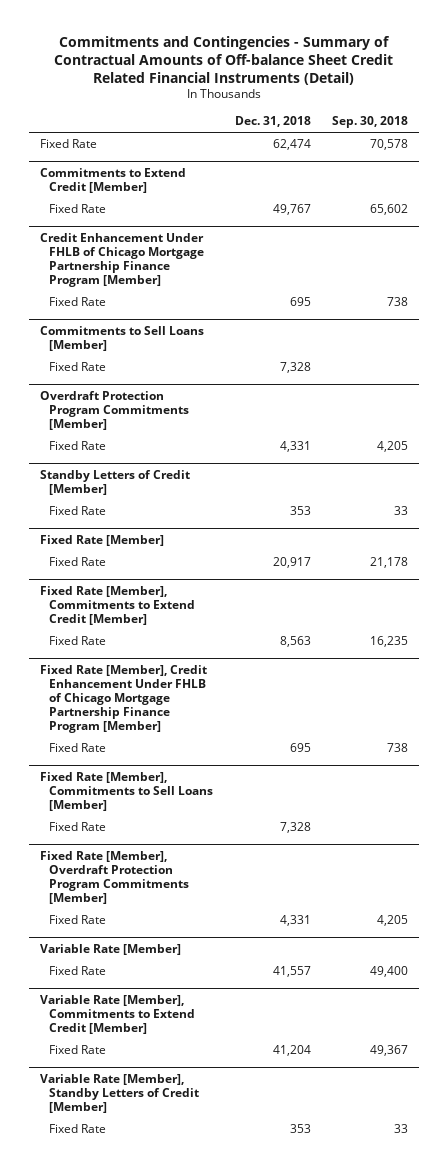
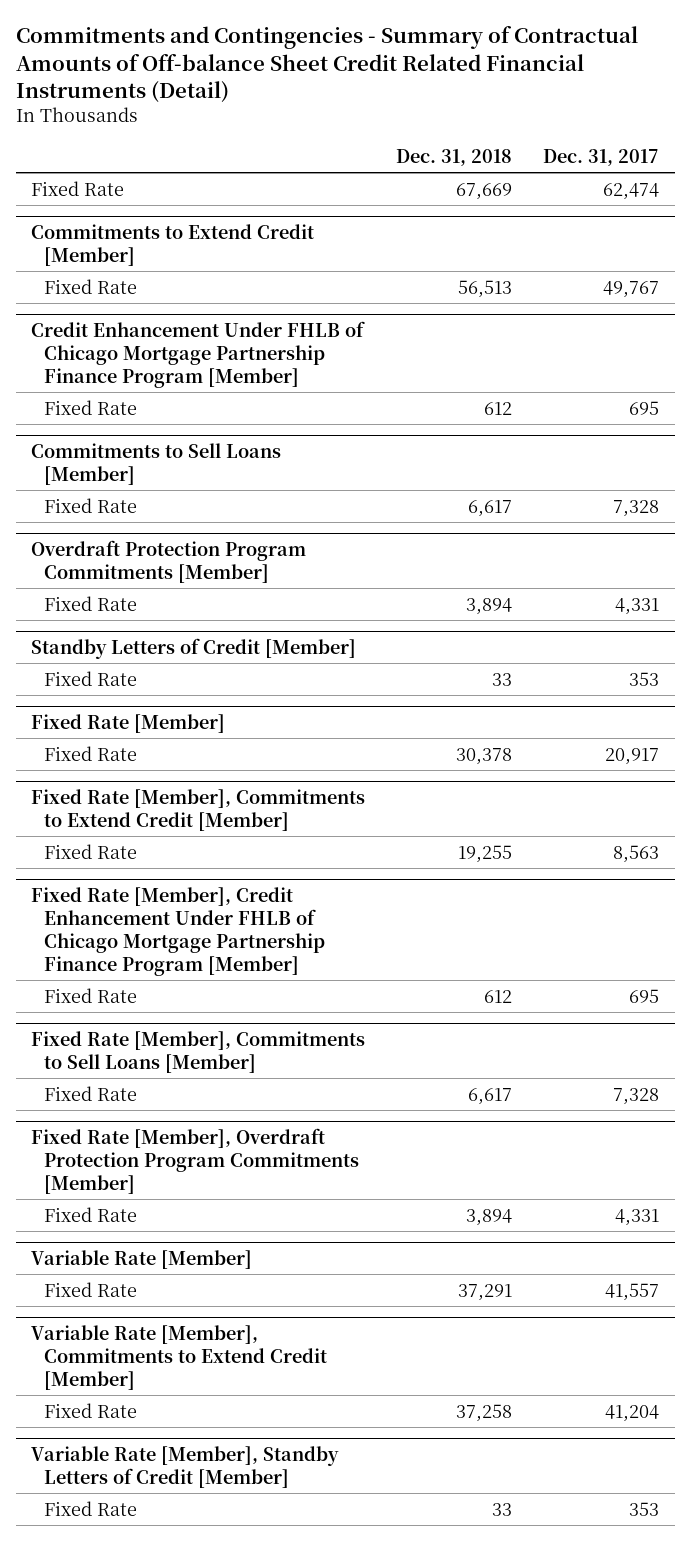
[332,116,409,129] Sep. 30, 2018 -> none
none -> [543,148,660,166] Dec. 31, 2017
[272,139,311,151] 62,474 -> [456,182,513,200] 67,669
[272,204,311,216] 49,767 -> [458,279,513,298] 56,513
[289,297,311,307] 695 -> [484,401,513,415] 612
[279,362,311,374] 7,328 -> [468,499,513,517] 6,617
[279,441,311,453] 4,331 -> [466,597,513,615] 3,894
[289,506,311,516] 353 -> [492,672,513,686] 33
[272,557,311,569] 20,917 -> [456,747,513,765] 30,378
[279,636,311,648] 8,563 -> [458,844,513,863] 19,255
[289,743,311,753] 695 -> [484,989,513,1003] 612
[279,822,311,834] 7,328 -> [468,1087,513,1105] 6,617
[279,915,311,927] 4,331 -> [466,1208,513,1226] 3,894
[272,966,311,978] 41,557 -> [458,1283,513,1301] 37,291
[272,1045,311,1057] 41,204 -> [456,1403,513,1422] 37,258
[289,1124,311,1134] 353 -> [492,1502,513,1516] 33

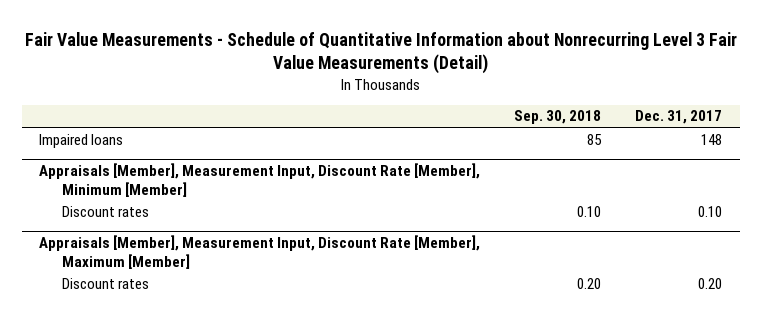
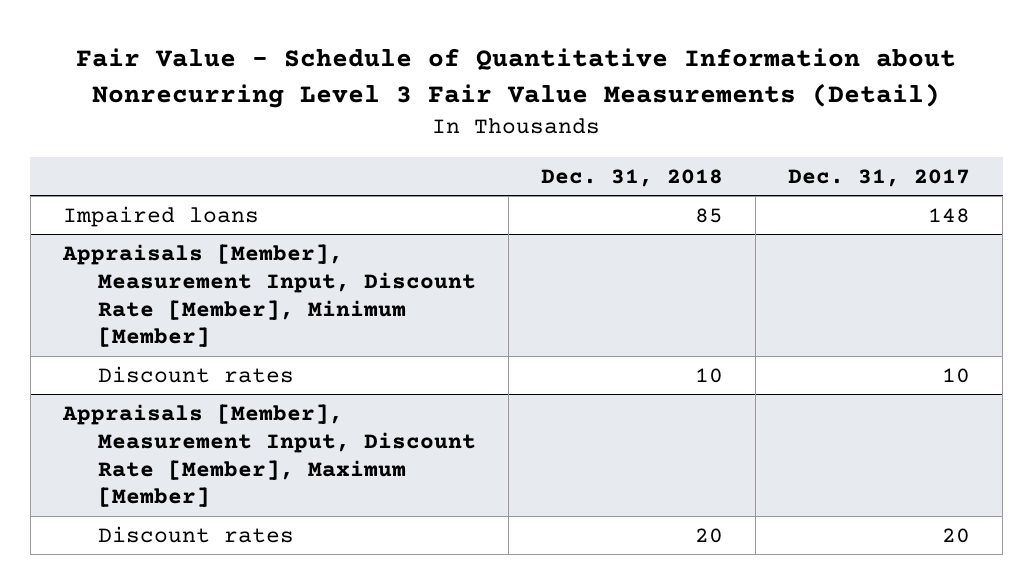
[24,31,737,75] Fair Value Measurements - Schedule of Quantitative Information about Nonrecurring Level 3 Fair Value Measurements (Detail) -> [76,48,957,109] Fair Value - Schedule of Quantitative Information about Nonrecurring Level 3 Fair Value Measurements (Detail)
[514,110,602,125] Sep. 30, 2018 -> none
none -> [541,168,724,187] Dec. 31, 2018
[698,205,723,217] 0.10 -> [942,367,971,383] 10
[698,277,723,289] 0.20 -> [942,527,971,543] 20

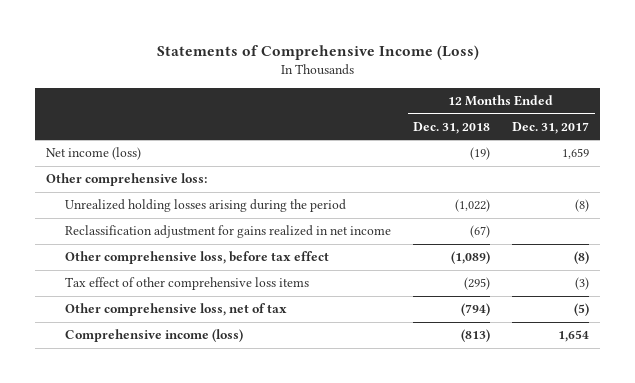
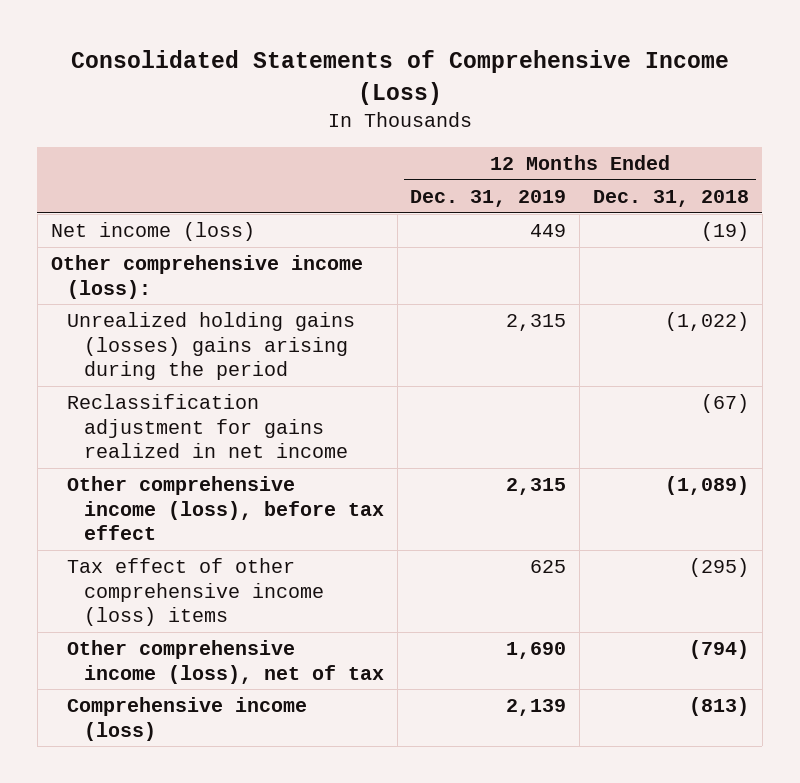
[156,45,479,61] Statements of Comprehensive Income (Loss) -> [70,50,729,105] Consolidated Statements of Comprehensive Income (Loss)
[512,121,590,134] Dec. 31, 2017 -> none
none -> [410,189,567,207] Dec. 31, 2019
[46,173,208,187] Other comprehensive loss: -> [50,255,363,299] Other comprehensive income (loss):
[65,199,347,213] Unrealized holding losses arising during the period -> [67,312,356,381] Unrealized holding gains (losses) gains arising during the period
[65,251,330,265] Other comprehensive loss, before tax effect -> [67,476,384,541] Other comprehensive income (loss), before tax effect
[65,277,310,291] Tax effect of other comprehensive loss items -> [67,558,324,627] Tax effect of other comprehensive income (loss) items
[65,303,288,317] Other comprehensive loss, net of tax -> [67,640,384,684] Other comprehensive income (loss), net of tax

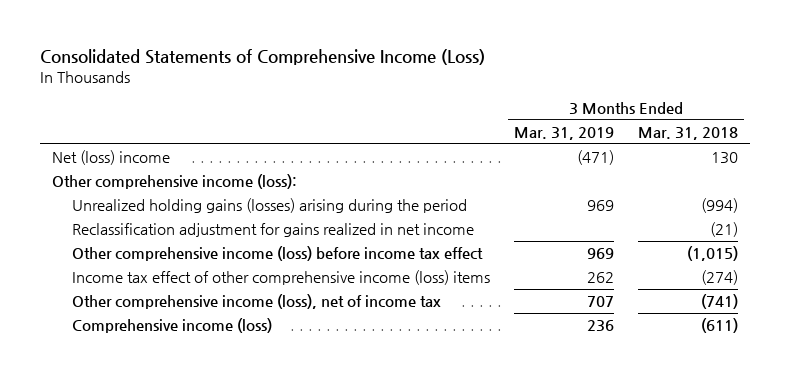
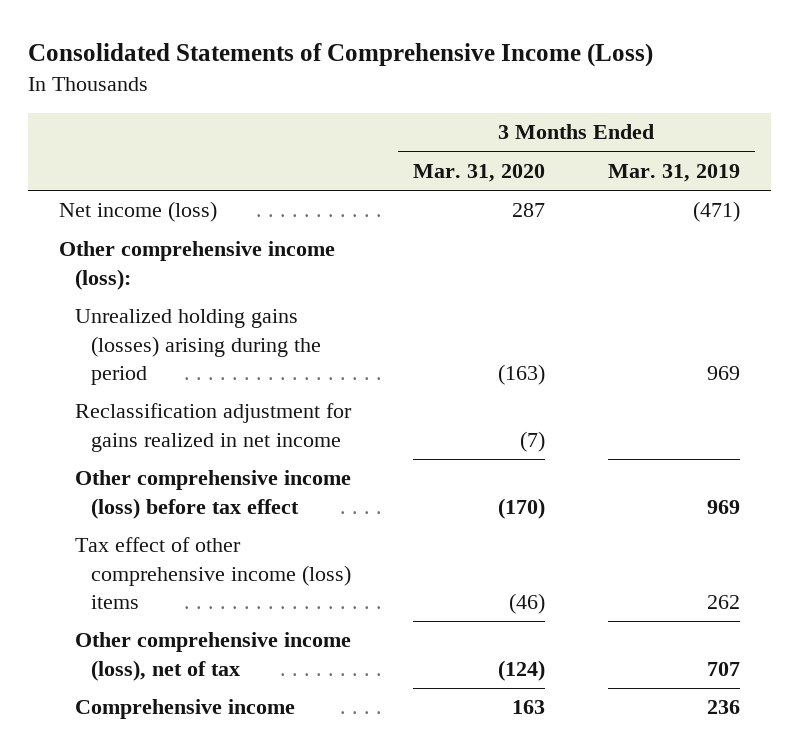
[637,127,738,141] Mar. 31, 2018 -> none
none -> [413,164,546,183] Mar. 31, 2020
[51,150,170,166] Net (loss) income -> [58,201,217,223] Net income (loss)
[72,246,484,262] Other comprehensive income (loss) before income tax effect -> [74,470,351,519] Other comprehensive income (loss) before tax effect
[72,270,491,286] Income tax effect of other comprehensive income (loss) items -> [74,537,351,609] Tax effect of other comprehensive income (loss) items
[72,294,442,310] Other comprehensive income (loss), net of income tax -> [74,632,351,681] Other comprehensive income (loss), net of tax
[72,318,273,334] Comprehensive income (loss) -> [74,699,295,720] Comprehensive income

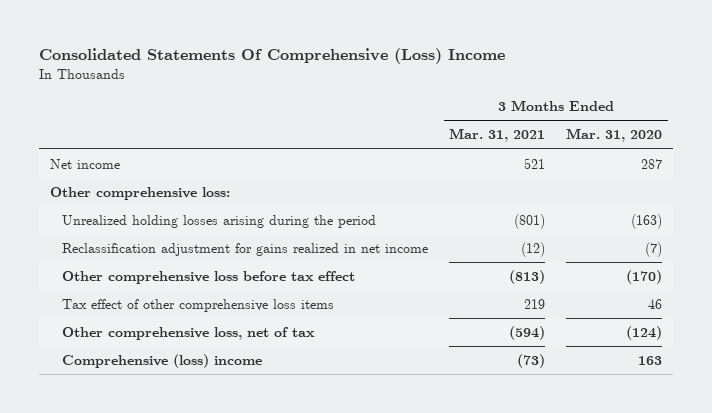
[27,43,653,68] Consolidated Statements of Comprehensive Income (Loss) -> [39,48,506,65] Consolidated Statements Of Comprehensive (Loss) Income
[607,164,740,183] Mar. 31, 2019 -> none
none -> [449,128,546,143] Mar. 31, 2021
[58,201,217,223] Net income (loss) -> [49,158,120,169] Net income
[58,241,335,290] Other comprehensive income (loss): -> [49,186,230,200] Other comprehensive loss:
[74,309,321,385] Unrealized holding gains (losses) arising during the period -> [61,214,376,228] Unrealized holding losses arising during the period
[74,470,351,519] Other comprehensive income (loss) before tax effect -> [61,270,355,284] Other comprehensive loss before tax effect
[74,537,351,609] Tax effect of other comprehensive income (loss) items -> [61,298,334,312] Tax effect of other comprehensive loss items
[509,592,546,614] (46) -> [648,298,663,309] 46
[74,632,351,681] Other comprehensive income (loss), net of tax -> [61,326,315,340] Other comprehensive loss, net of tax
[74,699,295,720] Comprehensive income -> [61,353,262,368] Comprehensive (loss) income

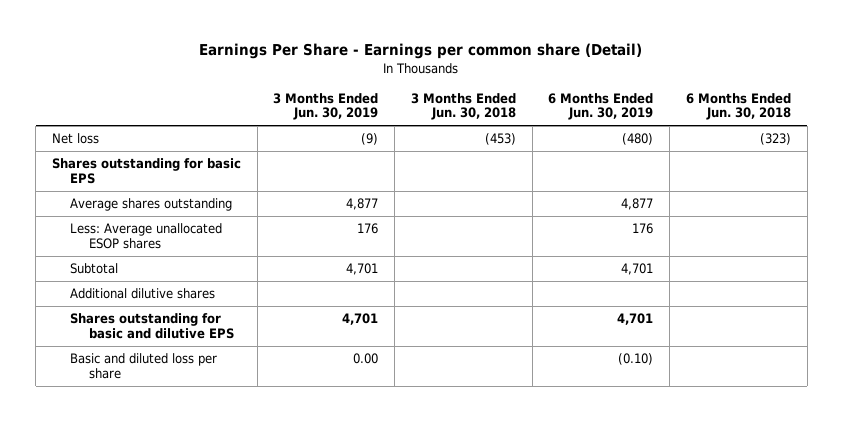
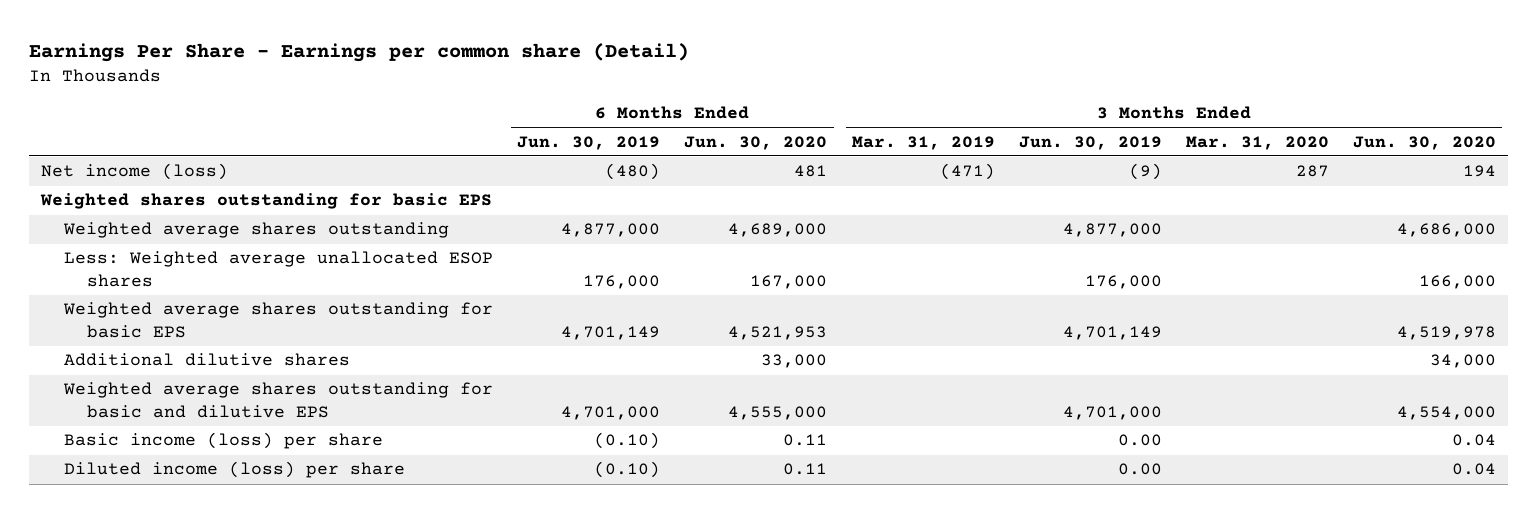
[410,92,516,121] 3 Months Ended Jun. 30, 2018 -> none
[686,92,792,121] 6 Months Ended Jun. 30, 2018 -> none
none -> [684,135,828,150] Jun. 30, 2020
none -> [851,135,995,150] Mar. 31, 2019
none -> [1185,135,1329,150] Mar. 31, 2020
none -> [1353,135,1497,150] Jun. 30, 2020
[70,263,119,275] Subtotal -> none
[51,133,99,145] Net loss -> [40,163,228,181] Net income (loss)
[51,158,241,184] Shares outstanding for basic EPS -> [39,193,492,210] Weighted shares outstanding for basic EPS
[70,198,233,212] Average shares outstanding -> [63,222,450,239] Weighted average shares outstanding
[346,198,379,211] 4,877 -> [1062,223,1162,238] 4,877,000
[621,198,654,211] 4,877 -> [561,223,661,238] 4,877,000
[70,223,223,249] Less: Average unallocated ESOP shares -> [64,251,494,287] Less: Weighted average unallocated ESOP shares
[357,223,379,235] 176 -> [1084,274,1162,289] 176,000
[632,223,654,235] 176 -> [583,274,661,289] 176,000
none -> [63,302,494,338] Weighted average shares outstanding for basic EPS
[70,313,234,339] Shares outstanding for basic and dilutive EPS -> [63,382,494,418] Weighted average shares outstanding for basic and dilutive EPS
[342,313,379,326] 4,701 -> [1062,405,1162,420] 4,701,000
[617,313,654,326] 4,701 -> [561,405,661,420] 4,701,000
[70,353,218,379] Basic and diluted loss per share -> [64,432,384,450] Basic income (loss) per share
none -> [64,461,406,479] Diluted income (loss) per share

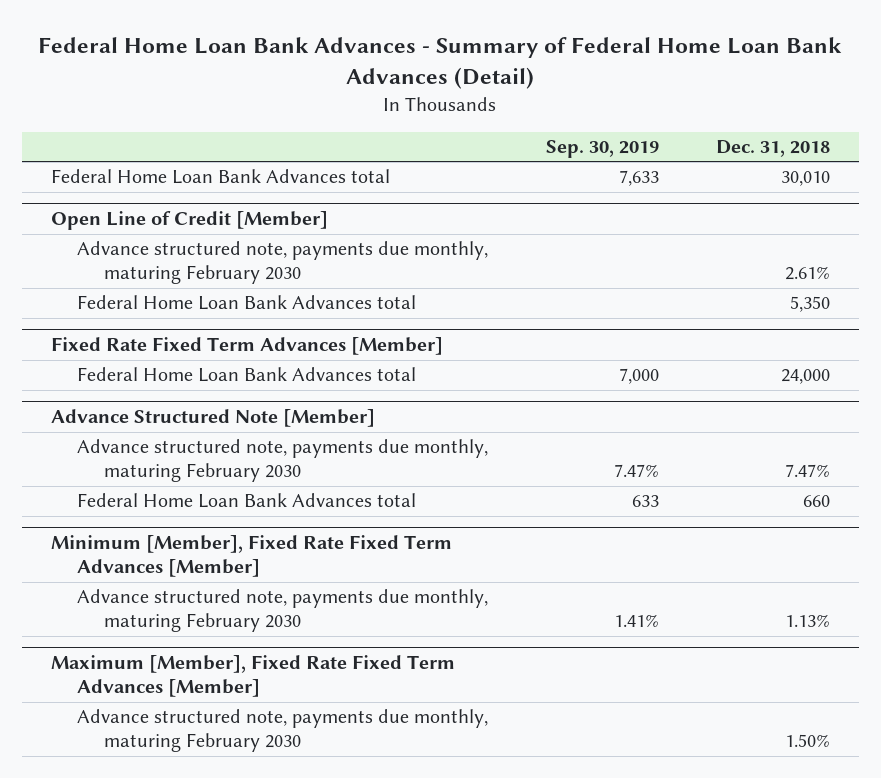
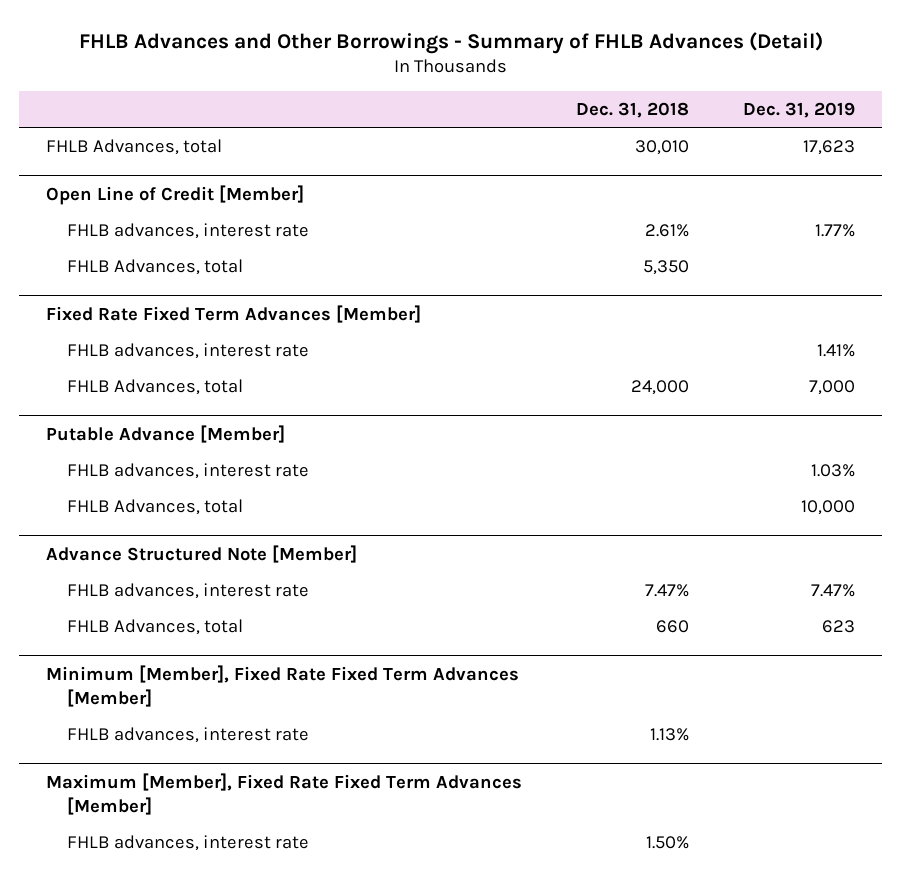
[38,37,843,90] Federal Home Loan Bank Advances - Summary of Federal Home Loan Bank Advances (Detail) -> [78,31,823,54] FHLB Advances and Other Borrowings - Summary of FHLB Advances (Detail)
[545,139,659,158] Sep. 30, 2019 -> none
none -> [743,101,856,118] Dec. 31, 2019
[50,169,390,185] Federal Home Loan Bank Advances total -> [46,138,223,155] FHLB Advances, total
[77,241,489,285] Advance structured note, payments due monthly, maturing February 2030 -> [66,222,309,239] FHLB advances, interest rate
[77,295,417,311] Federal Home Loan Bank Advances total -> [66,258,243,275] FHLB Advances, total
none -> [66,342,309,359] FHLB advances, interest rate
[77,367,417,383] Federal Home Loan Bank Advances total -> [66,378,243,395] FHLB Advances, total
none -> [46,424,286,443] Putable Advance [Member]
none -> [66,462,309,479] FHLB advances, interest rate
none -> [66,498,243,515] FHLB Advances, total
[77,439,489,483] Advance structured note, payments due monthly, maturing February 2030 -> [66,582,309,599] FHLB advances, interest rate
[77,493,417,509] Federal Home Loan Bank Advances total -> [66,618,243,635] FHLB Advances, total
[77,589,489,633] Advance structured note, payments due monthly, maturing February 2030 -> [66,726,309,743] FHLB advances, interest rate
[77,709,489,753] Advance structured note, payments due monthly, maturing February 2030 -> [66,834,309,851] FHLB advances, interest rate

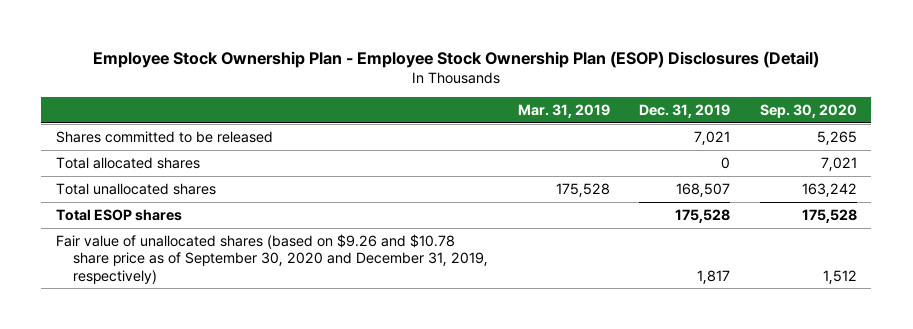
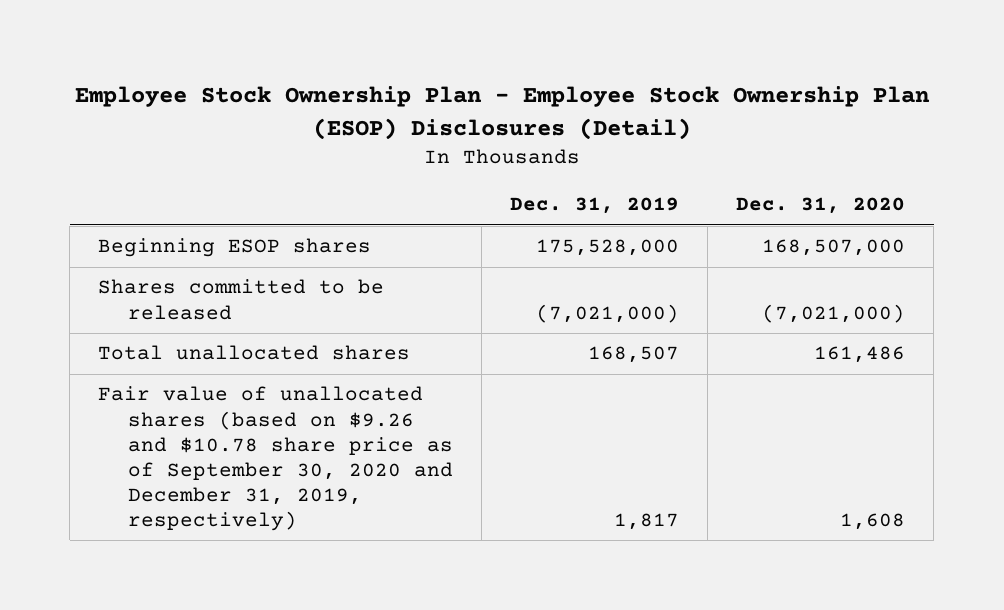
[517,104,610,119] Mar. 31, 2019 -> none
[759,104,857,119] Sep. 30, 2020 -> none
none -> [736,197,906,215] Dec. 31, 2020
[56,156,201,169] Total allocated shares -> none
none -> [98,238,372,258] Beginning ESOP shares
[694,130,731,145] 7,021 -> [536,303,680,323] (7,021,000)
[56,208,183,221] Total ESOP shares -> none

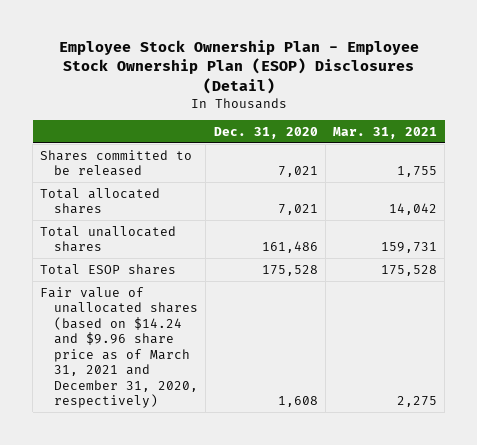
[510,197,680,215] Dec. 31, 2019 -> none
none -> [333,126,438,139] Mar. 31, 2021
[98,238,372,258] Beginning ESOP shares -> none
[762,303,906,323] (7,021,000) -> [277,166,318,178] 7,021
none -> [40,187,161,215] Total allocated shares
none -> [40,263,177,275] Total ESOP shares
[98,386,453,532] Fair value of unallocated shares (based on $9.26 and $10.78 share price as of September 30, 2020 and December 31, 2019, respectively) -> [40,286,199,409] Fair value of unallocated shares (based on $14.24 and $9.96 share price as of March 31, 2021 and December 31, 2020, respectively)

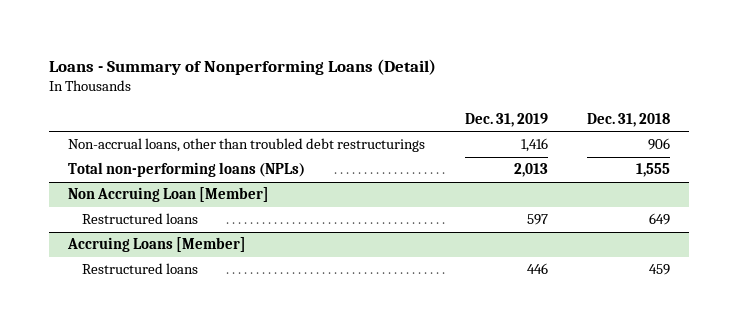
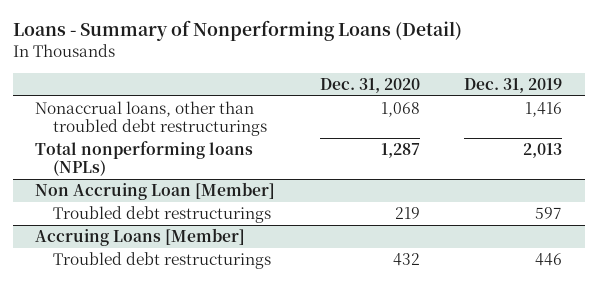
[586,112,670,127] Dec. 31, 2018 -> none
none -> [319,77,420,93] Dec. 31, 2020
[68,138,426,153] Non-accrual loans, other than troubled debt restructurings -> [34,101,267,137] Nonaccrual loans, other than troubled debt restructurings
[68,162,306,178] Total non-performing loans (NPLs) -> [34,141,253,177] Total nonperforming loans (NPLs)
[82,213,199,225] Restructured loans -> [52,206,271,224] Troubled debt restructurings
[82,263,199,275] Restructured loans -> [52,252,271,270] Troubled debt restructurings

